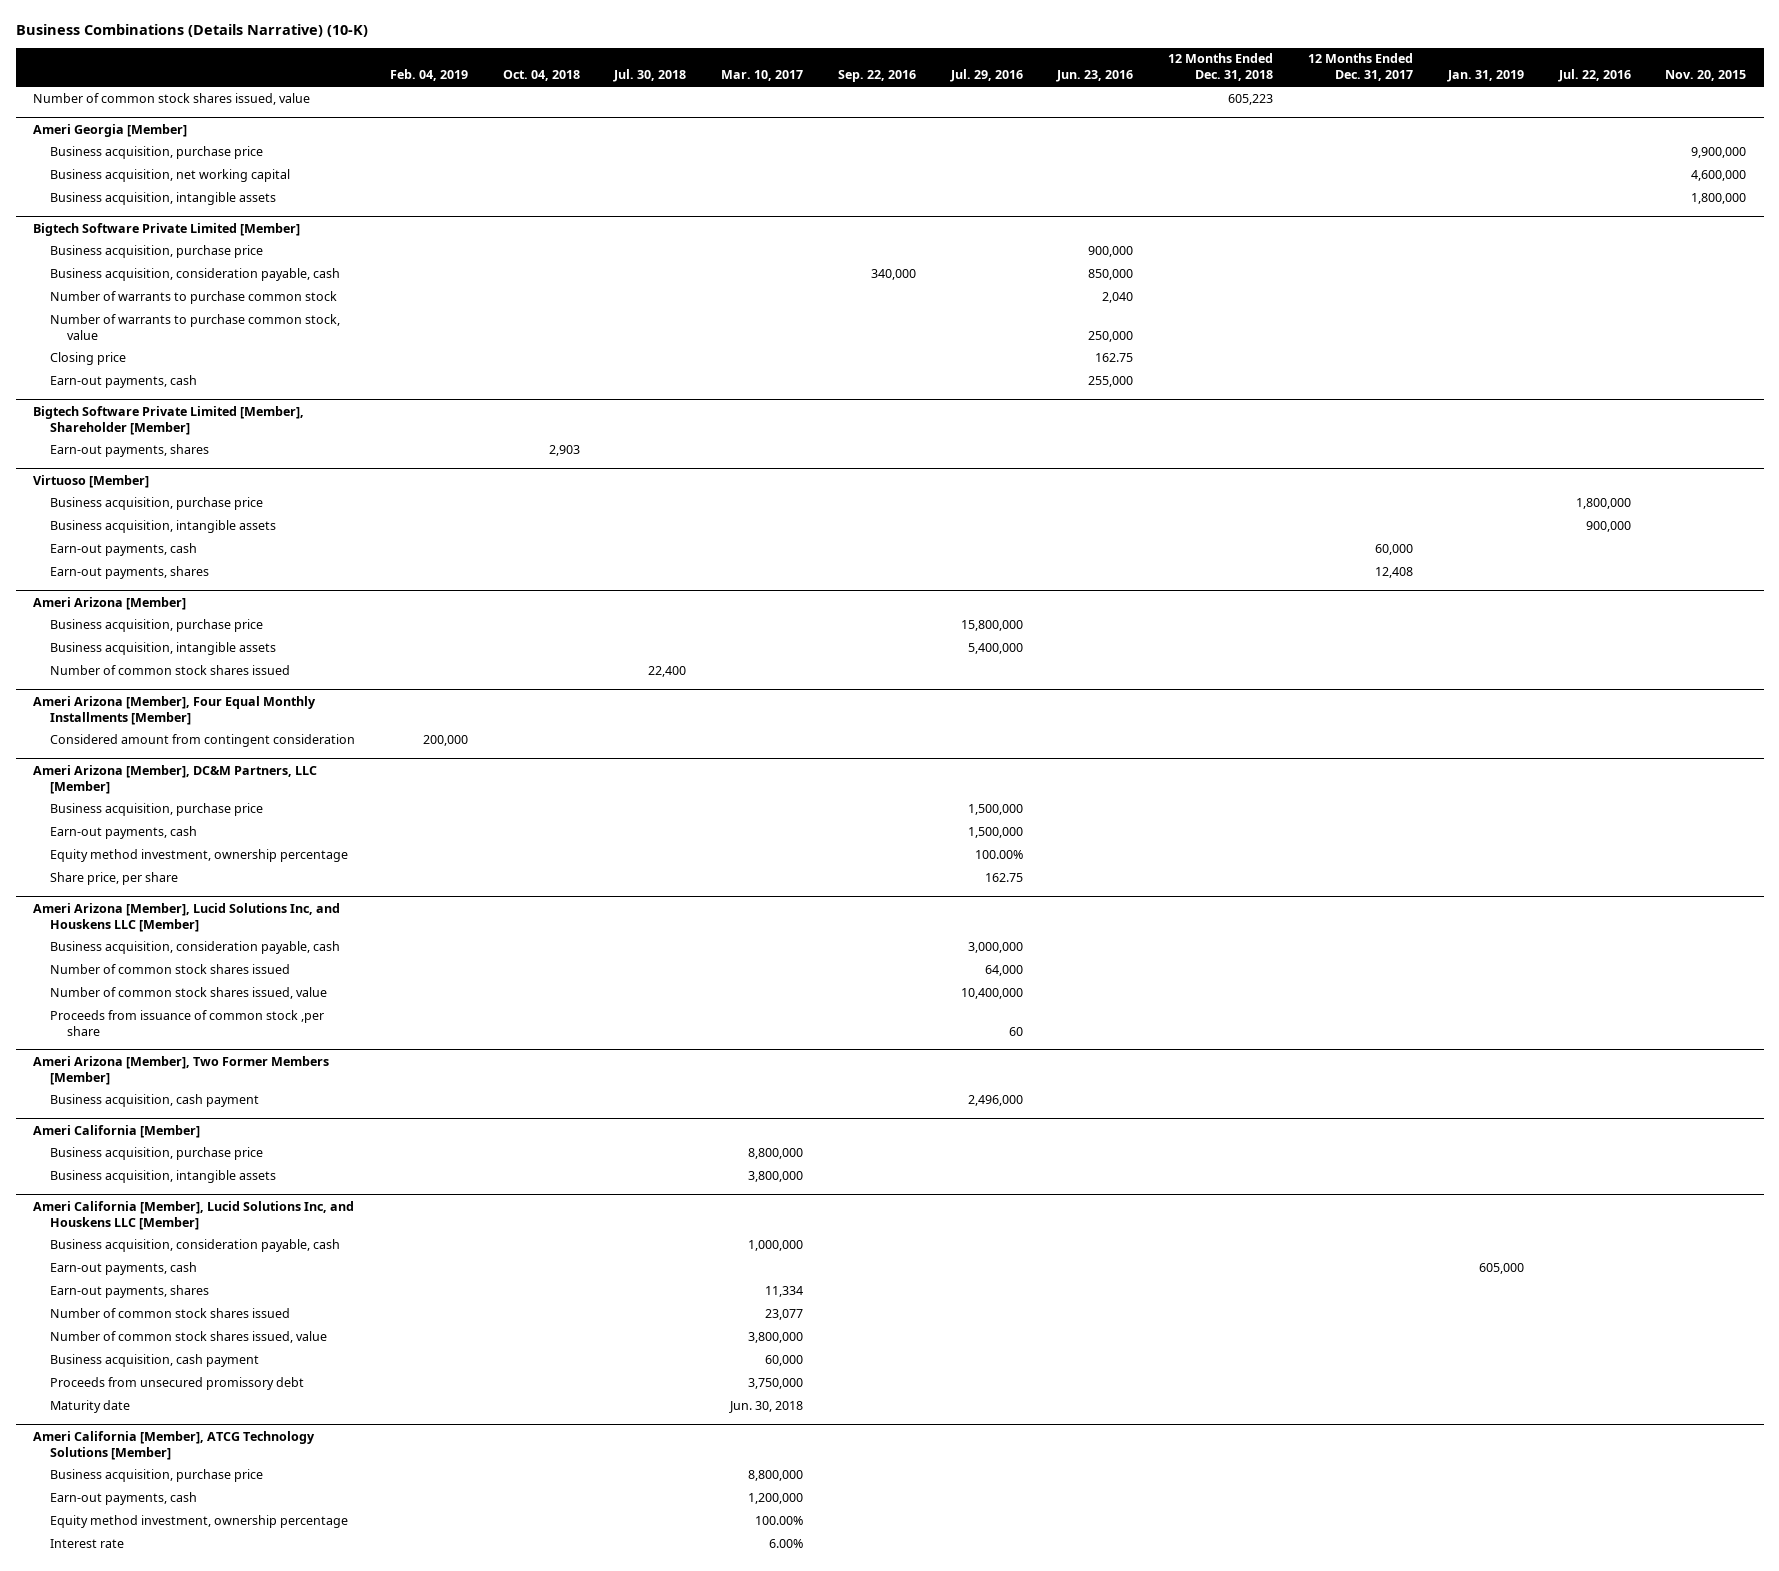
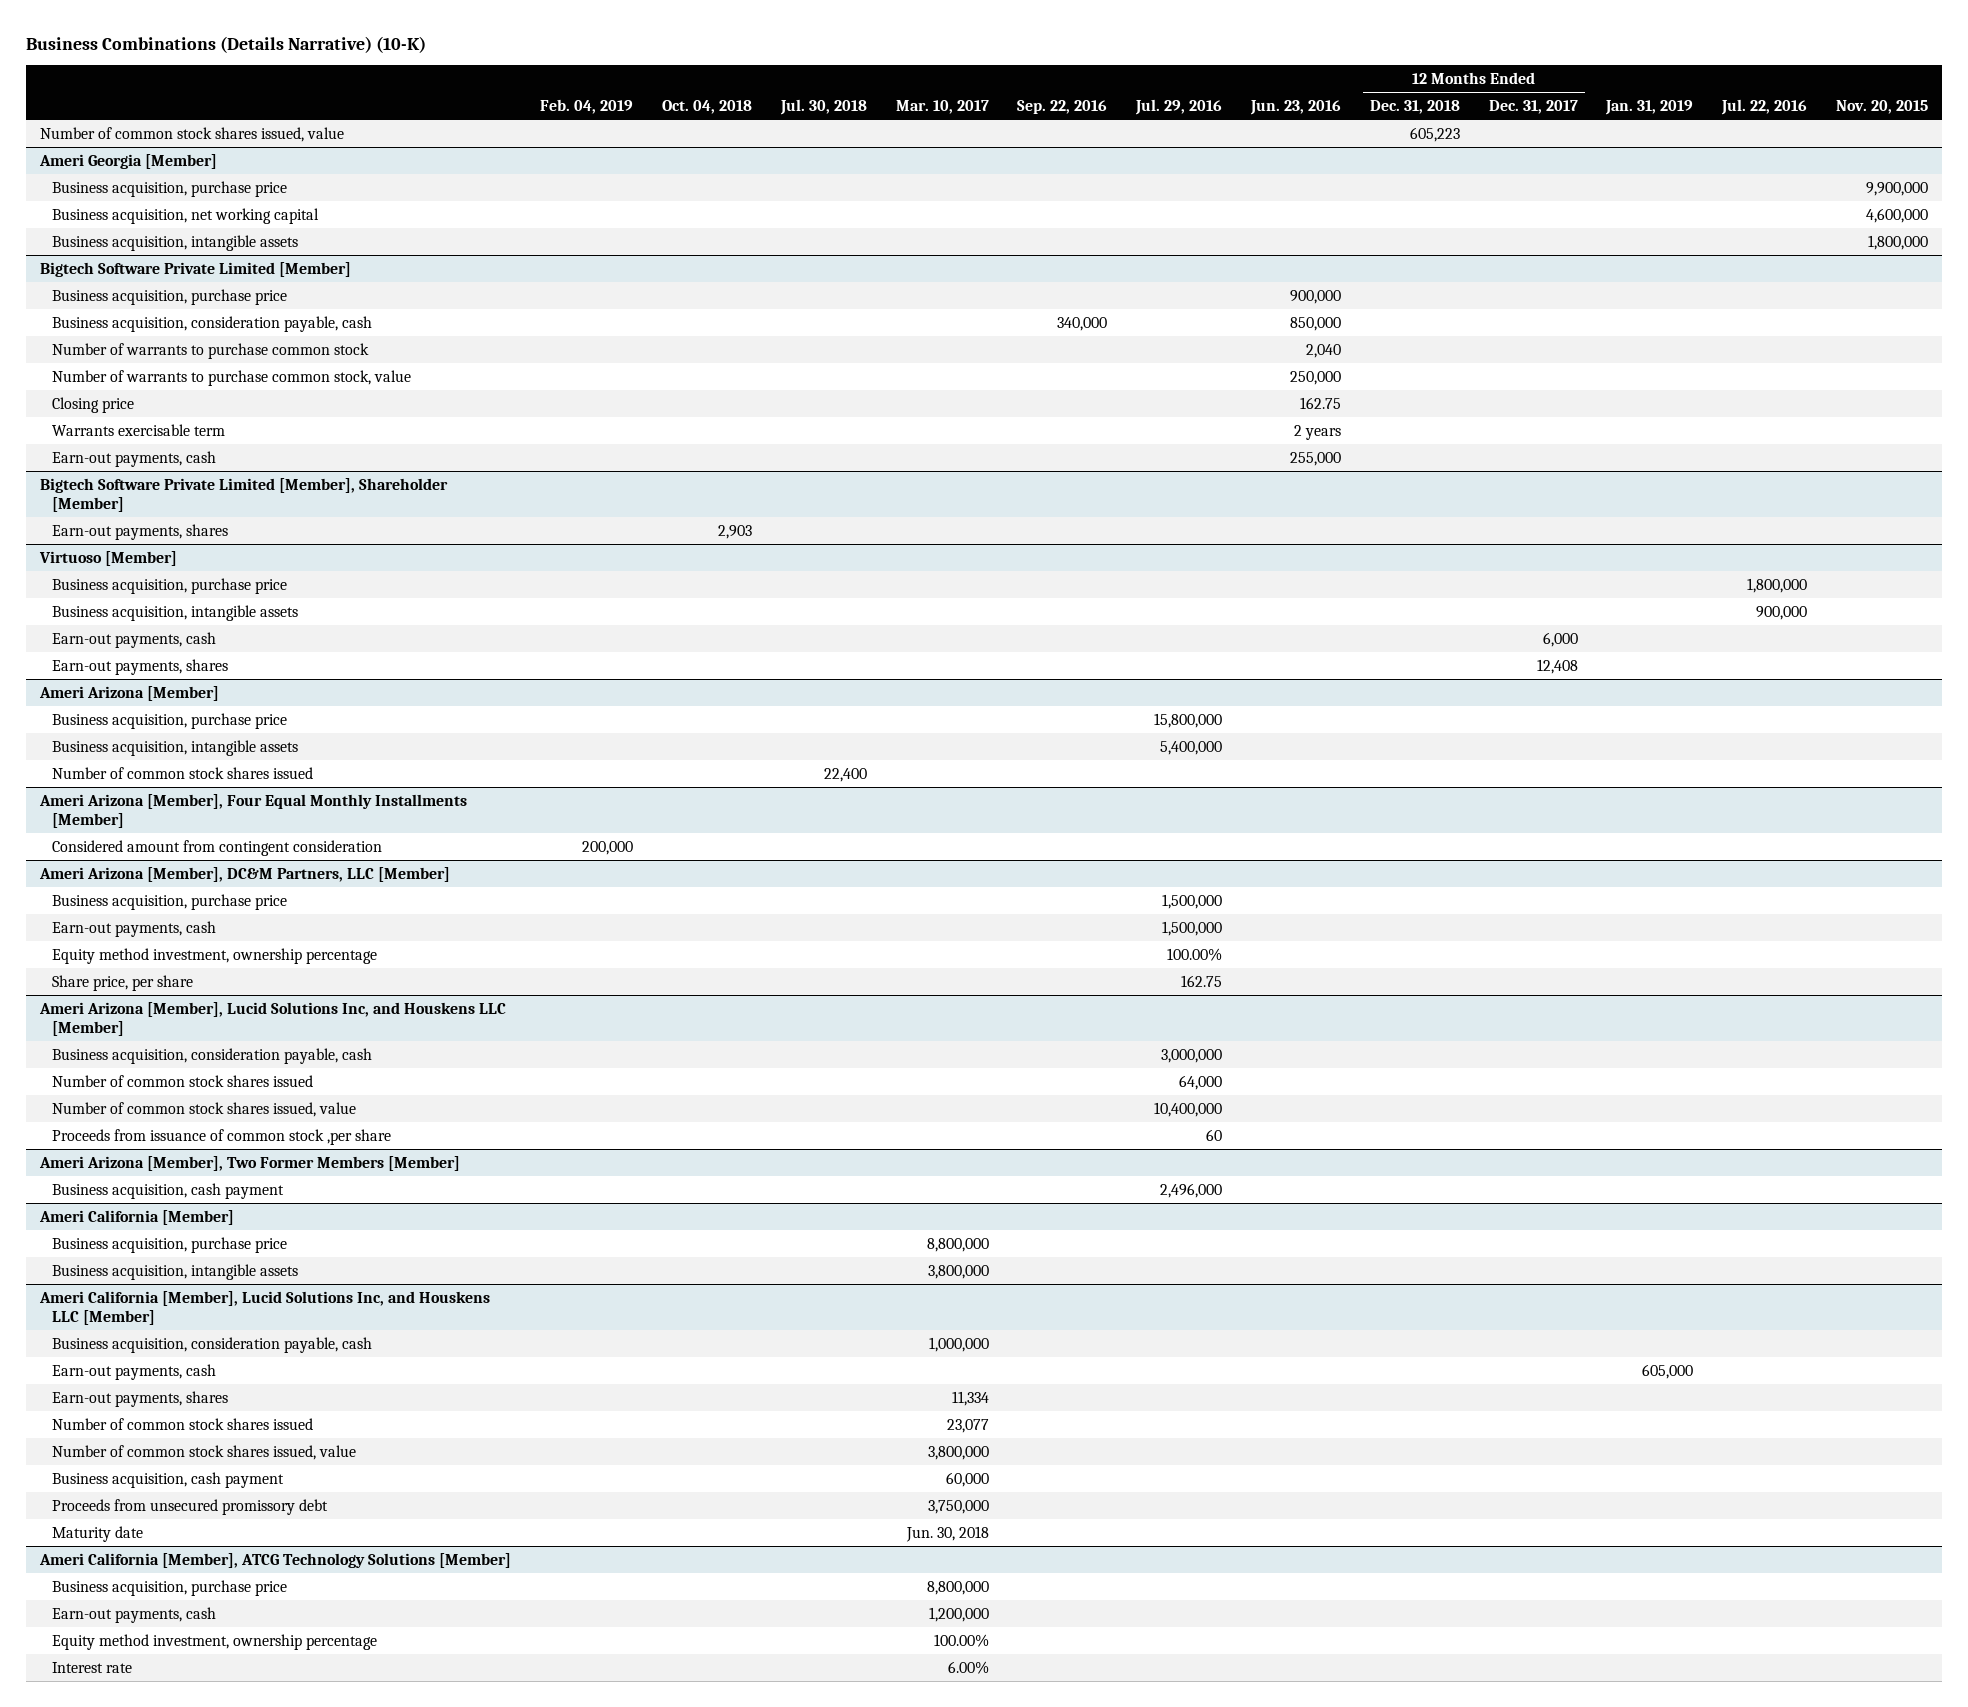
none -> [51,423,225,436] Warrants exercisable term
[1375,543,1414,555] 60,000 -> [1542,631,1578,647] 6,000

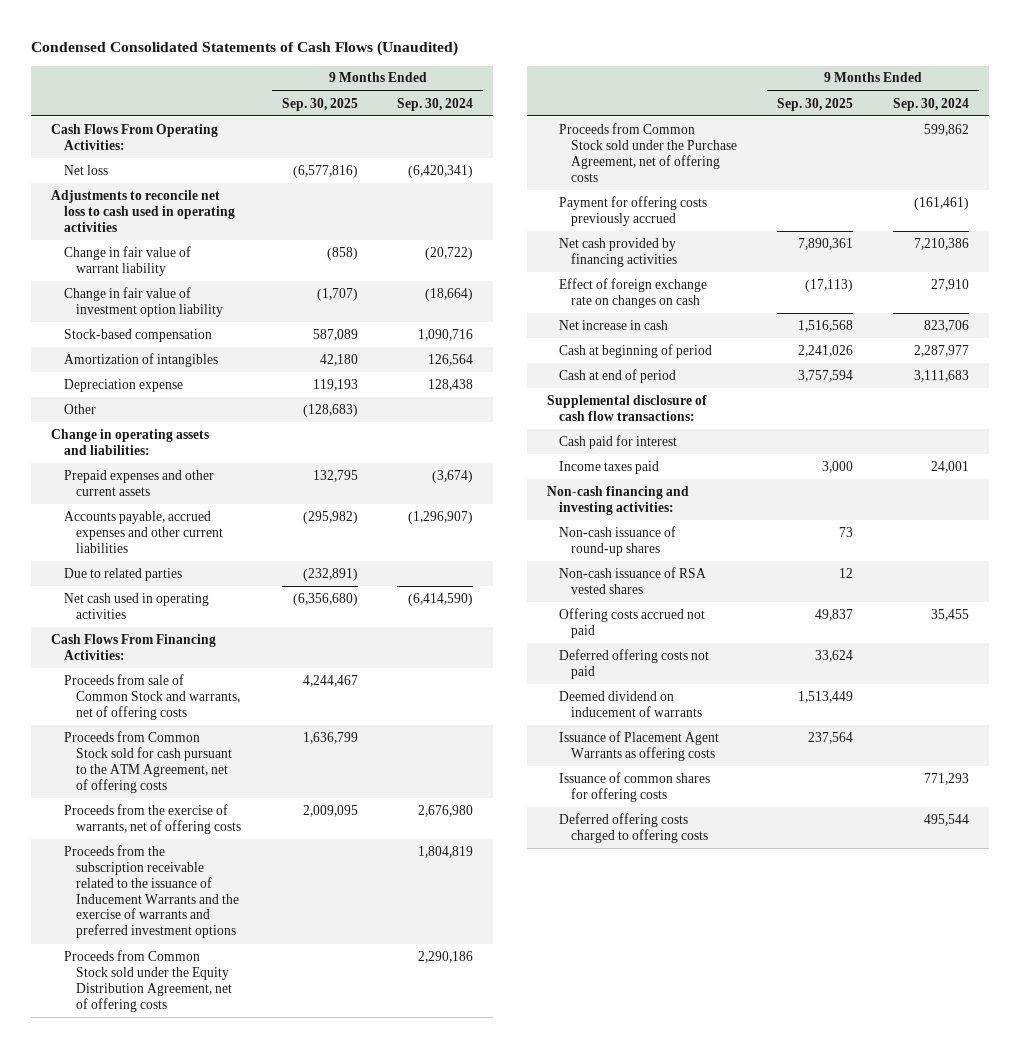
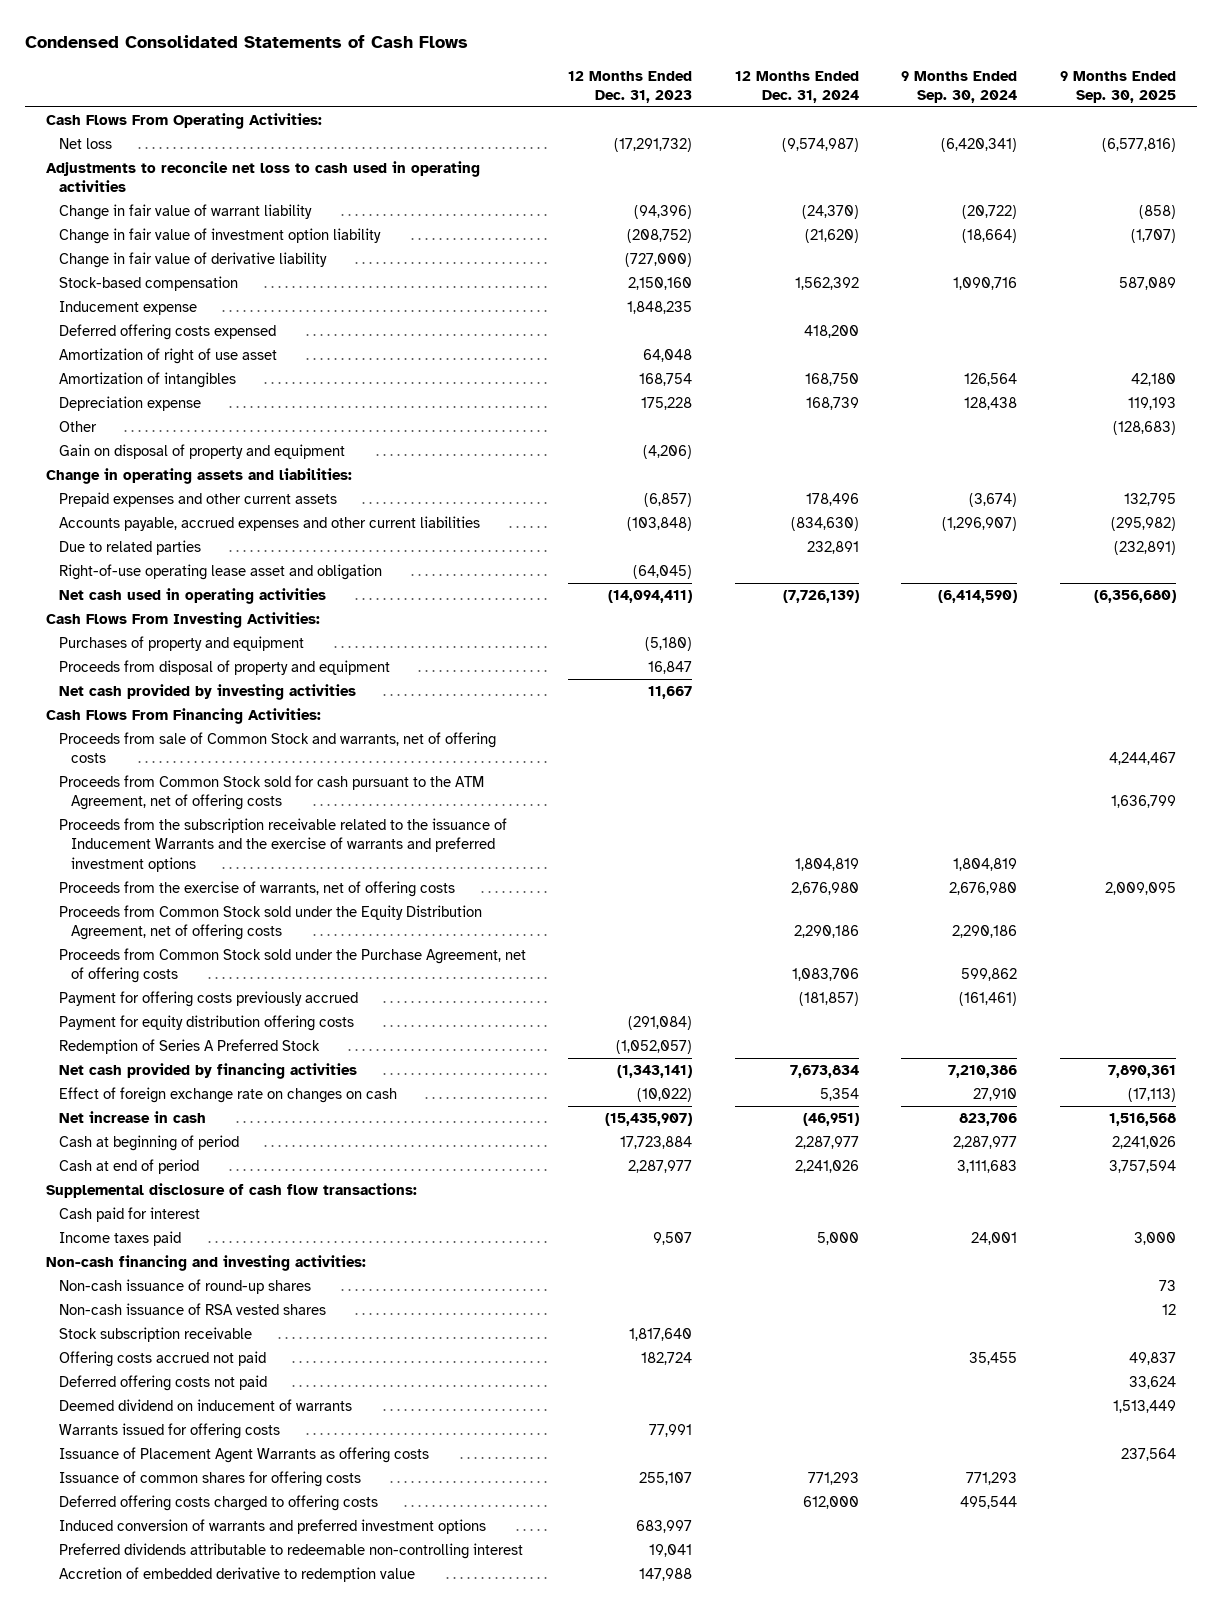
[31,41,459,57] Condensed Consolidated Statements of Cash Flows (Unaudited) -> [24,35,468,49] Condensed Consolidated Statements of Cash Flows
none -> [568,70,693,103] 12 Months Ended Dec. 31, 2023
none -> [734,70,859,103] 12 Months Ended Dec. 31, 2024
none -> [58,252,327,269] Change in fair value of derivative liability
none -> [58,301,197,316] Inducement expense
none -> [58,324,276,341] Deferred offering costs expensed
none -> [58,348,277,365] Amortization of right of use asset
none -> [58,444,345,460] Gain on disposal of property and equipment
none -> [58,564,382,581] Right-of-use operating lease asset and obligation
none -> [45,612,320,629] Cash Flows From Investing Activities:
none -> [58,636,304,652] Purchases of property and equipment
none -> [58,660,390,676] Proceeds from disposal of property and equipment
none -> [58,684,356,701] Net cash provided by investing activities
[63,803,241,834] Proceeds from the exercise of warrants, net of offering costs -> [58,881,455,898] Proceeds from the exercise of warrants, net of offering costs
none -> [58,1015,354,1032] Payment for equity distribution offering costs
none -> [58,1039,320,1055] Redemption of Series A Preferred Stock
none -> [58,1327,252,1343] Stock subscription receivable
none -> [58,1423,280,1440] Warrants issued for offering costs
none -> [58,1519,486,1535] Induced conversion of warrants and preferred investment options
none -> [58,1543,523,1560] Preferred dividends attributable to redeemable non-controlling interest
none -> [58,1567,415,1583] Accretion of embedded derivative to redemption value

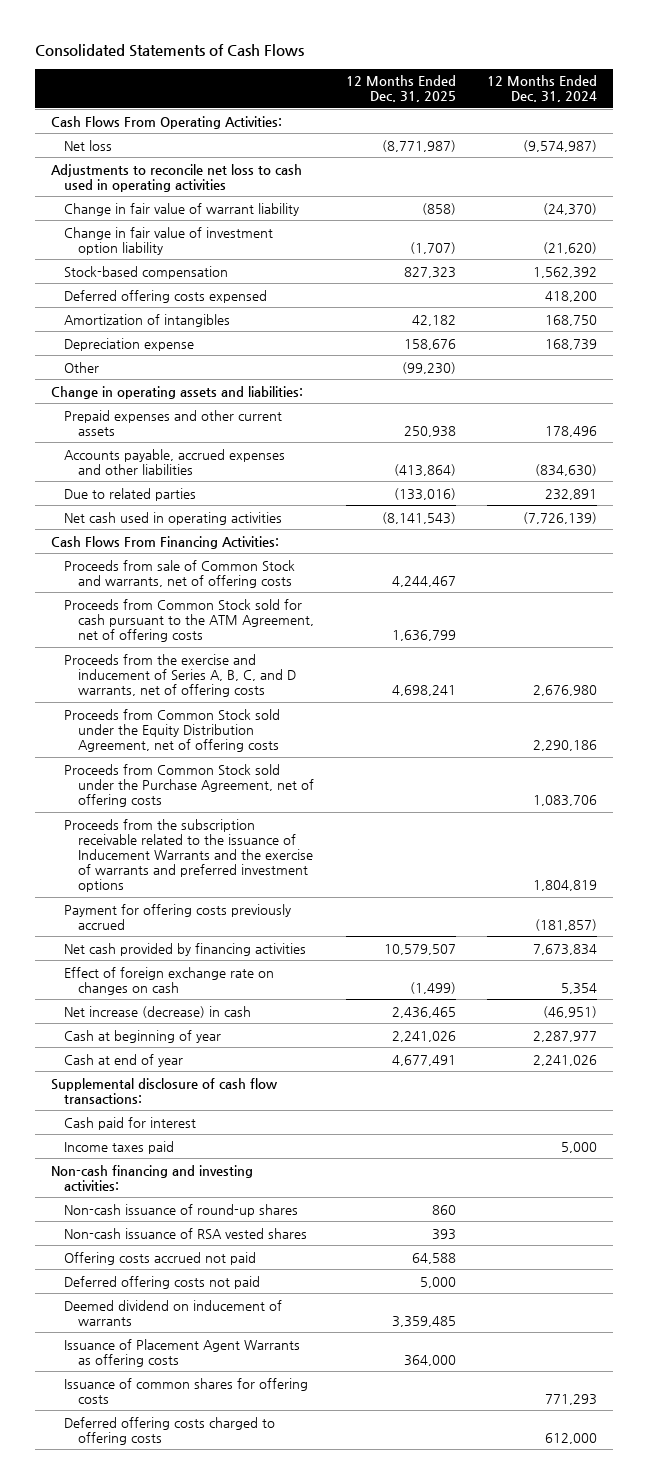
[24,35,468,49] Condensed Consolidated Statements of Cash Flows -> [34,44,304,58] Consolidated Statements of Cash Flows
[568,70,693,103] 12 Months Ended Dec. 31, 2023 -> none
[901,70,1018,103] 9 Months Ended Sep. 30, 2024 -> none
[1059,70,1176,103] 9 Months Ended Sep. 30, 2025 -> none
none -> [345,75,456,103] 12 Months Ended Dec. 31, 2025
[58,252,327,269] Change in fair value of derivative liability -> none
[58,301,197,316] Inducement expense -> none
[58,348,277,365] Amortization of right of use asset -> none
[58,444,345,460] Gain on disposal of property and equipment -> none
[58,516,480,532] Accounts payable, accrued expenses and other current liabilities -> [64,448,286,475] Accounts payable, accrued expenses and other liabilities
[58,564,382,581] Right-of-use operating lease asset and obligation -> none
[45,612,320,629] Cash Flows From Investing Activities: -> none
[58,636,304,652] Purchases of property and equipment -> none
[58,660,390,676] Proceeds from disposal of property and equipment -> none
[58,684,356,701] Net cash provided by investing activities -> none
[58,881,455,898] Proceeds from the exercise of warrants, net of offering costs -> [64,653,296,698] Proceeds from the exercise and inducement of Series A, B, C, and D warrants, net of offering costs
[58,818,507,872] Proceeds from the subscription receivable related to the issuance of Inducement Warrants and the exercise of warrants and preferred investment options -> [64,818,313,893] Proceeds from the subscription receivable related to the issuance of Inducement Warrants and the exercise of warrants and preferred investment options
[58,1015,354,1032] Payment for equity distribution offering costs -> none
[58,1039,320,1055] Redemption of Series A Preferred Stock -> none
[58,1111,206,1124] Net increase in cash -> [64,1005,252,1018] Net increase (decrease) in cash
[58,1135,239,1152] Cash at beginning of period -> [64,1029,222,1043] Cash at beginning of year
[58,1159,199,1175] Cash at end of period -> [64,1053,184,1067] Cash at end of year
[58,1327,252,1343] Stock subscription receivable -> none
[58,1423,280,1440] Warrants issued for offering costs -> none
[58,1519,486,1535] Induced conversion of warrants and preferred investment options -> none
[58,1543,523,1560] Preferred dividends attributable to redeemable non-controlling interest -> none
[58,1567,415,1583] Accretion of embedded derivative to redemption value -> none

